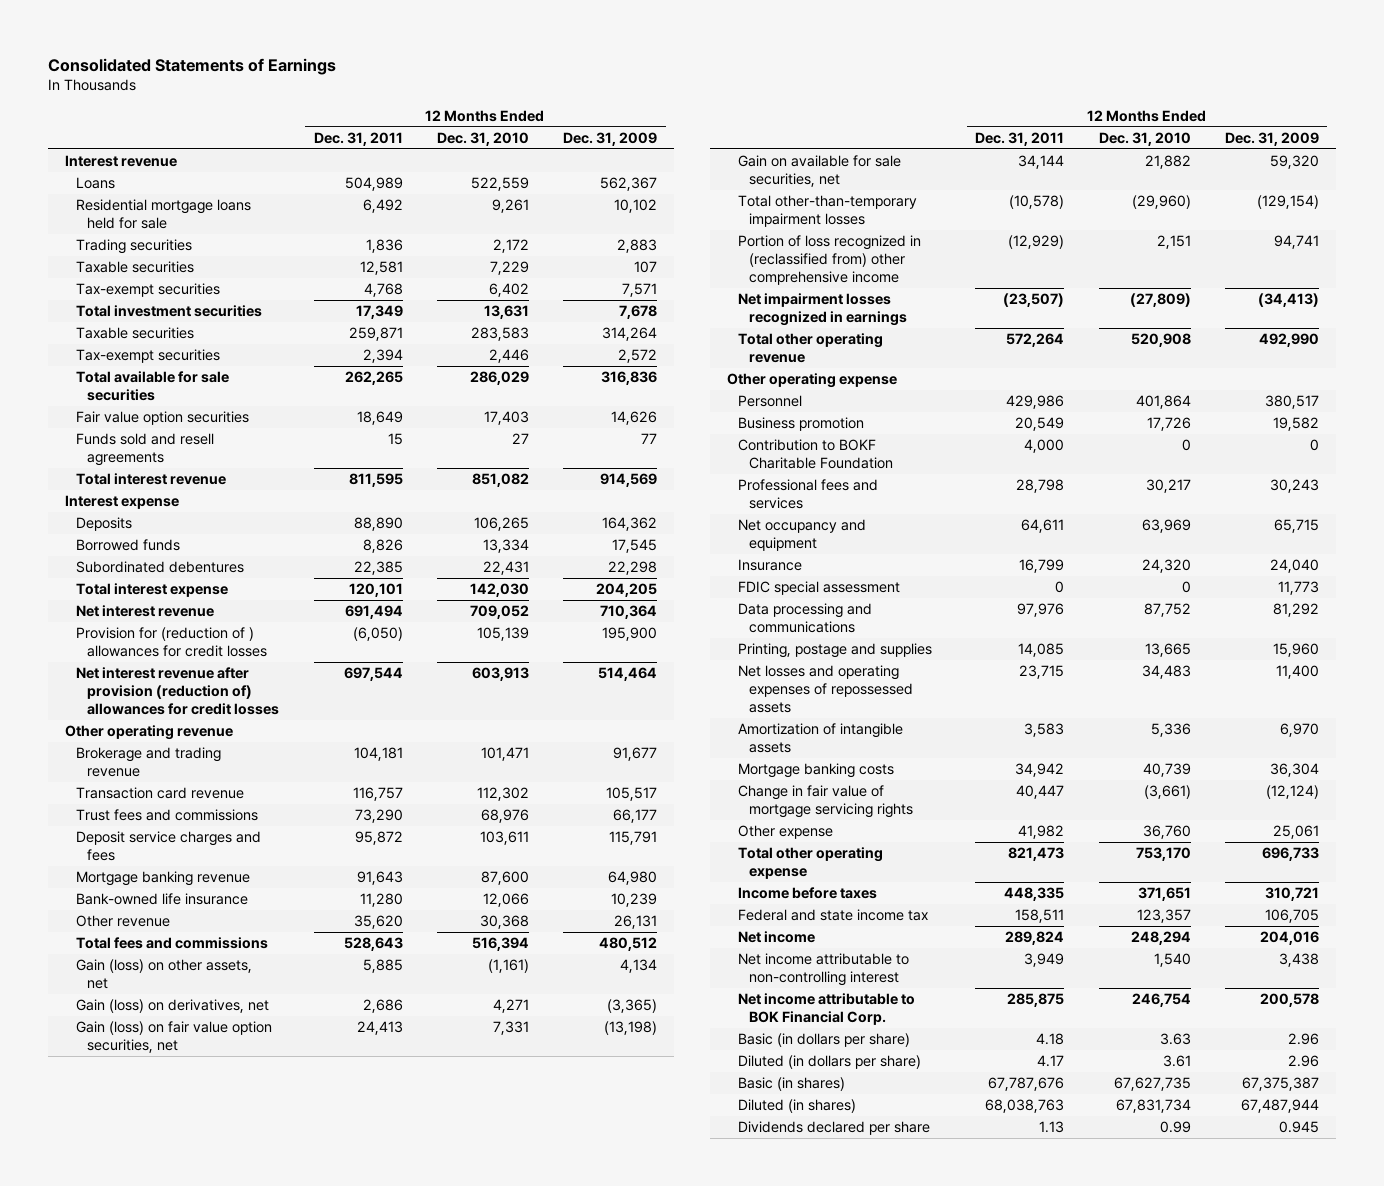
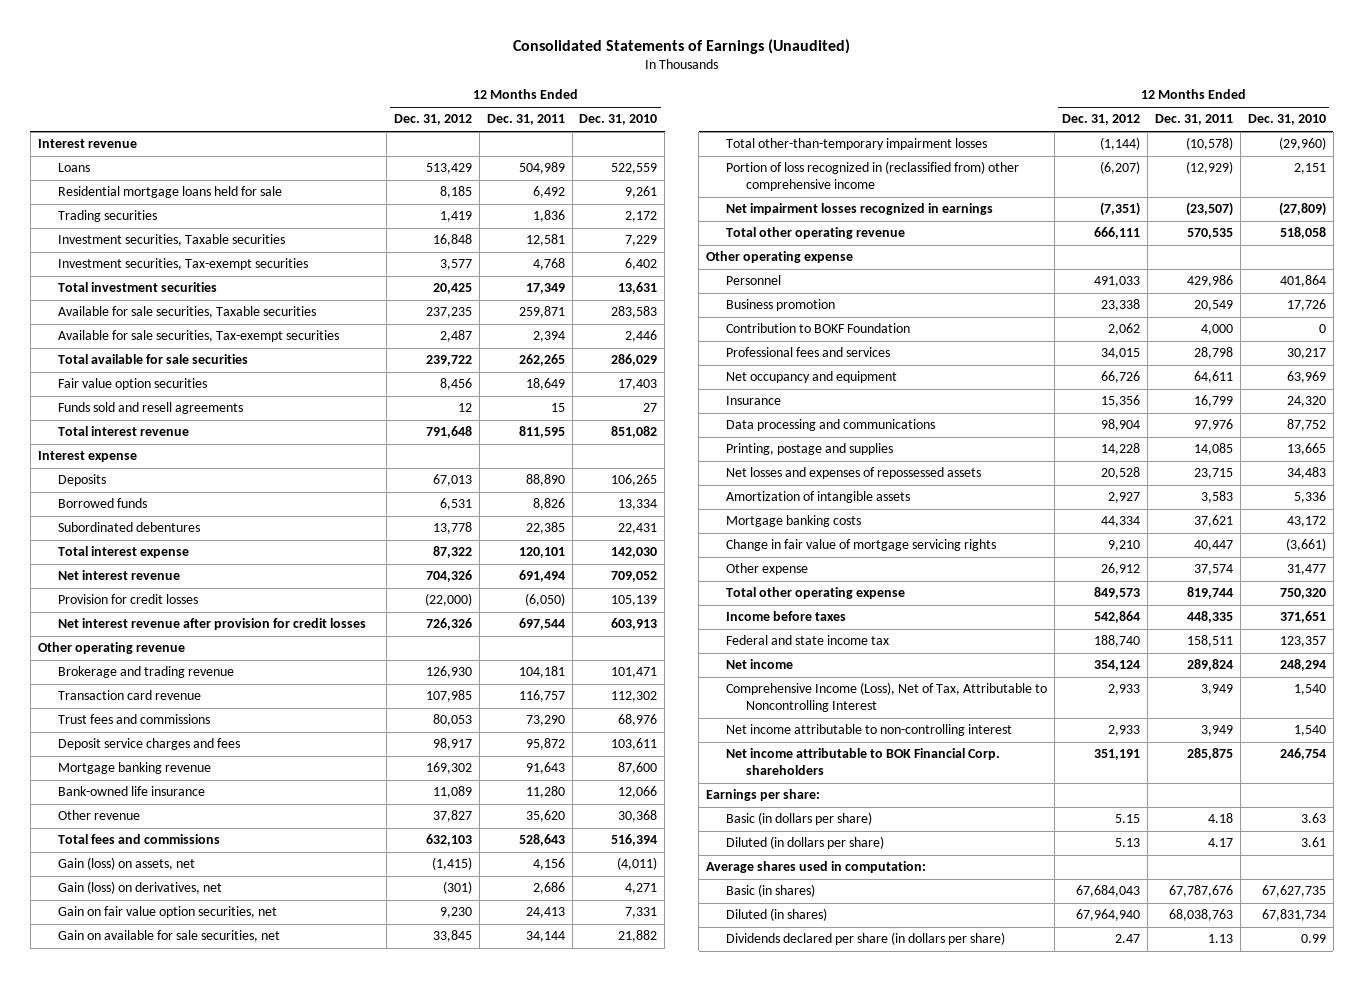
[48,57,337,75] Consolidated Statements of Earnings -> [512,39,850,55] Consolidated Statements of Earnings (Unaudited)
[563,131,658,146] Dec. 31, 2009 -> none
none -> [393,114,472,126] Dec. 31, 2012
[76,261,195,274] Taxable securities -> [57,234,285,247] Investment securities, Taxable securities
[76,283,221,298] Tax-exempt securities -> [57,258,308,271] Investment securities, Tax-exempt securities
[76,327,195,340] Taxable securities -> [57,306,316,319] Available for sale securities, Taxable securities
[76,349,221,364] Tax-exempt securities -> [57,330,339,343] Available for sale securities, Tax-exempt securities
[76,627,268,657] Provision for (reduction of ) allowances for credit losses -> [57,594,198,605] Provision for credit losses
[76,667,280,715] Net interest revenue after provision (reduction of) allowances for credit losses -> [57,618,366,631] Net interest revenue after provision for credit losses
[76,959,253,989] Gain (loss) on other assets, net -> [57,857,195,871] Gain (loss) on assets, net
[362,959,403,974] 5,885 -> [532,858,565,871] 4,156
[487,959,529,974] (1,161) -> [617,857,658,871] (4,011)
[76,1021,273,1053] Gain (loss) on fair value option securities, net -> [57,906,277,919] Gain on fair value option securities, net
[1006,333,1065,348] 572,264 -> [1186,228,1233,240] 570,535
[1130,333,1191,348] 520,908 -> [1279,227,1326,240] 518,058
[738,439,894,469] Contribution to BOKF Charitable Foundation -> [725,323,910,334] Contribution to BOKF Foundation
[738,581,901,596] FDIC special assessment -> none
[738,665,914,713] Net losses and operating expenses of repossessed assets -> [725,467,981,480] Net losses and expenses of repossessed assets
[1015,763,1065,778] 34,942 -> [1193,515,1233,528] 37,621
[1142,763,1191,778] 40,739 -> [1286,516,1326,528] 43,172
[1018,825,1065,840] 41,982 -> [1193,564,1233,576] 37,574
[1142,825,1191,840] 36,760 -> [1286,564,1326,576] 31,477
[1008,847,1065,862] 821,473 -> [1186,587,1233,600] 819,744
[1135,847,1191,862] 753,170 -> [1279,588,1326,600] 750,320
none -> [725,682,1047,713] Comprehensive Income (Loss), Net of Tax, Attributable to Noncontrolling Interest
[738,993,916,1025] Net income attributable to BOK Financial Corp. -> [725,748,1000,776] Net income attributable to BOK Financial Corp. shareholders
none -> [706,789,821,802] Earnings per share:
none -> [706,861,927,874] Average shares used in computation:
[738,1121,931,1136] Dividends declared per share -> [725,932,1005,946] Dividends declared per share (in dollars per share)

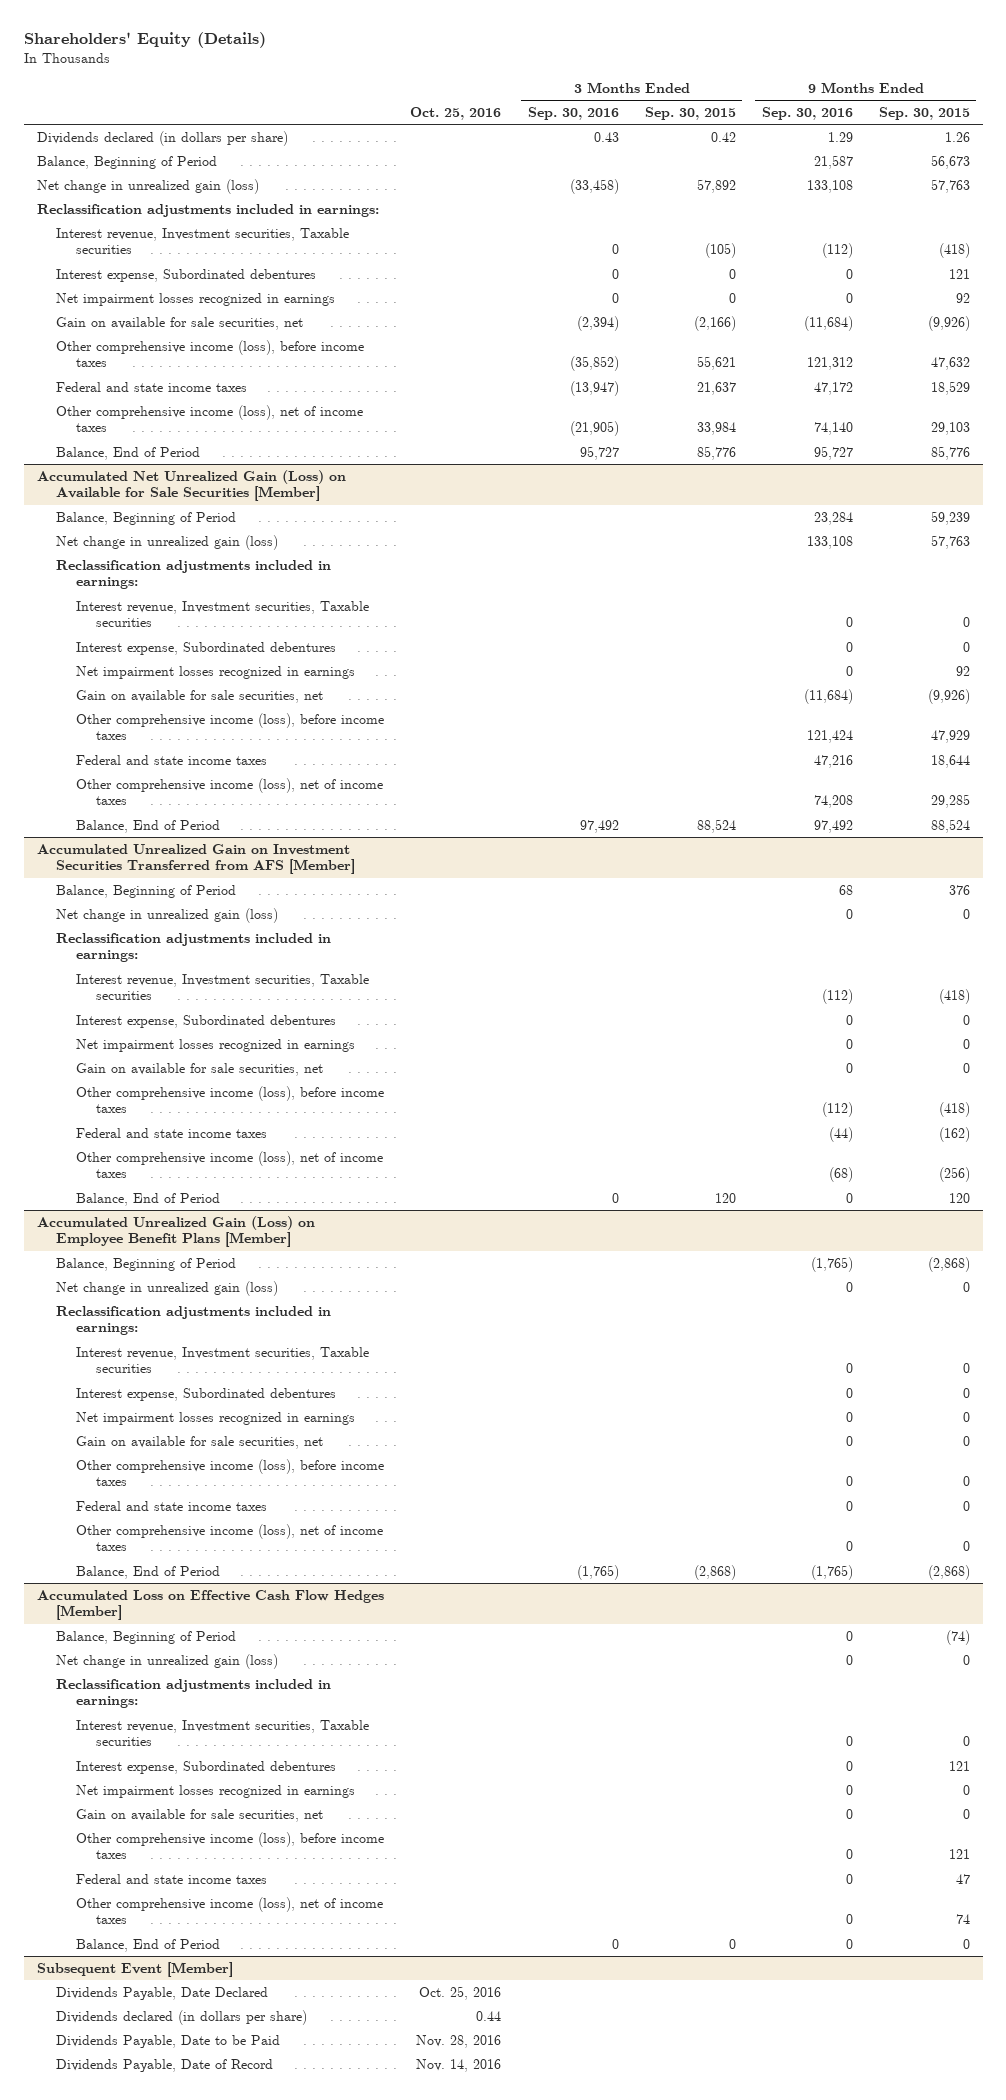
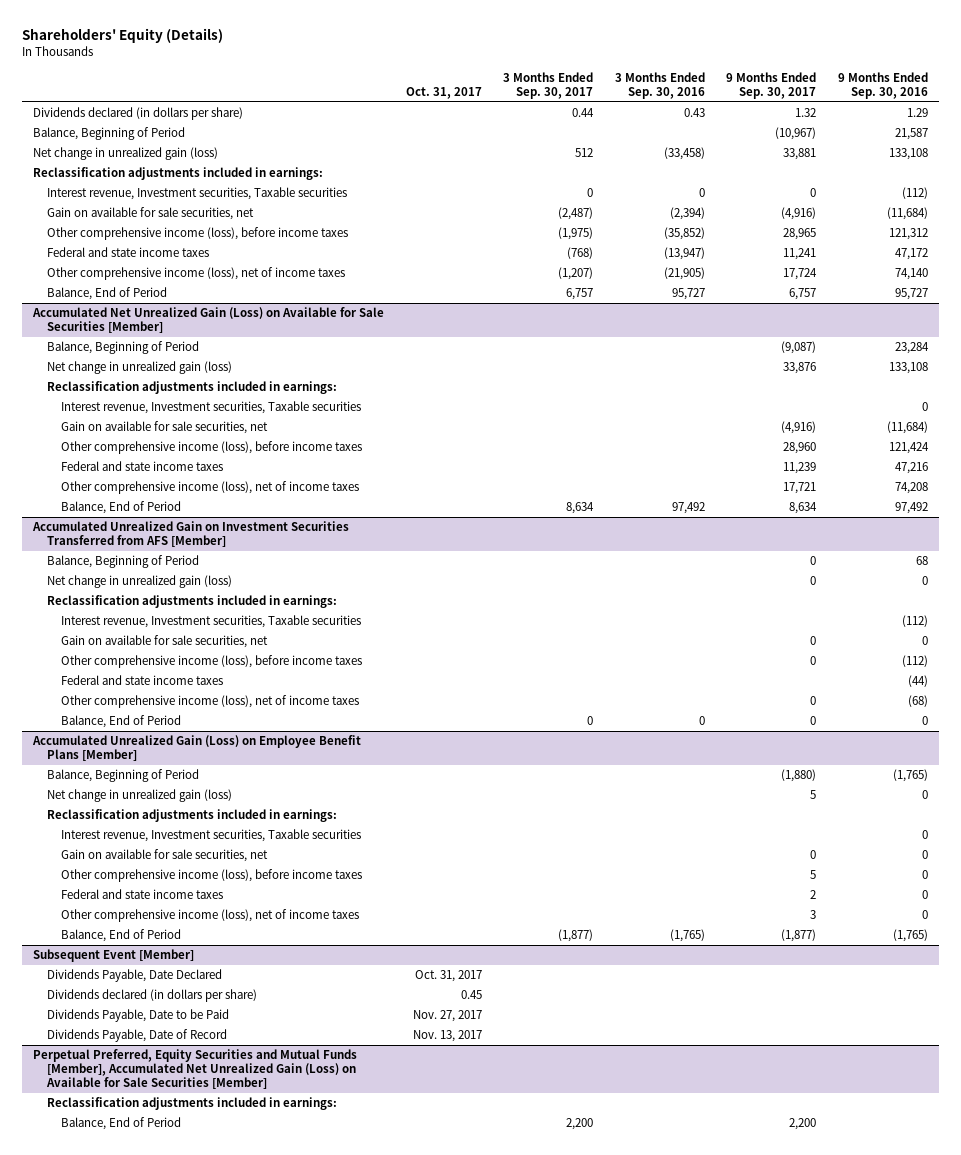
[410,107,502,121] Oct. 25, 2016 -> none
[644,107,736,121] Sep. 30, 2015 -> none
[878,107,970,121] Sep. 30, 2015 -> none
none -> [405,86,482,99] Oct. 31, 2017
none -> [503,71,594,99] 3 Months Ended Sep. 30, 2017
none -> [726,71,817,99] 9 Months Ended Sep. 30, 2017
[56,268,317,282] Interest expense, Subordinated debentures -> none
[56,292,336,306] Net impairment losses recognized in earnings -> none
[76,641,337,655] Interest expense, Subordinated debentures -> none
[76,665,356,679] Net impairment losses recognized in earnings -> none
[76,1014,337,1028] Interest expense, Subordinated debentures -> none
[76,1038,356,1052] Net impairment losses recognized in earnings -> none
[76,1387,337,1401] Interest expense, Subordinated debentures -> none
[76,1411,356,1425] Net impairment losses recognized in earnings -> none
[36,1589,384,1621] Accumulated Loss on Effective Cash Flow Hedges [Member] -> none
[56,1630,237,1644] Balance, Beginning of Period -> none
[56,1653,279,1669] Net change in unrealized gain (loss) -> none
[56,1678,332,1709] Reclassification adjustments included in earnings: -> none
[76,1719,370,1747] Interest revenue, Investment securities, Taxable securities -> none
[76,1760,337,1774] Interest expense, Subordinated debentures -> none
[76,1784,356,1798] Net impairment losses recognized in earnings -> none
[76,1808,324,1822] Gain on available for sale securities, net -> none
[76,1831,385,1860] Other comprehensive income (loss), before income taxes -> none
[76,1873,268,1884] Federal and state income taxes -> none
[76,1896,384,1925] Other comprehensive income (loss), net of income taxes -> none
[76,1938,221,1952] Balance, End of Period -> none
none -> [33,1049,358,1090] Perpetual Preferred, Equity Securities and Mutual Funds [Member], Accumulated Net Unrealized Gain (Loss) on Available for Sale Securities [Member]
none -> [46,1097,337,1111] Reclassification adjustments included in earnings:
none -> [60,1117,181,1131] Balance, End of Period

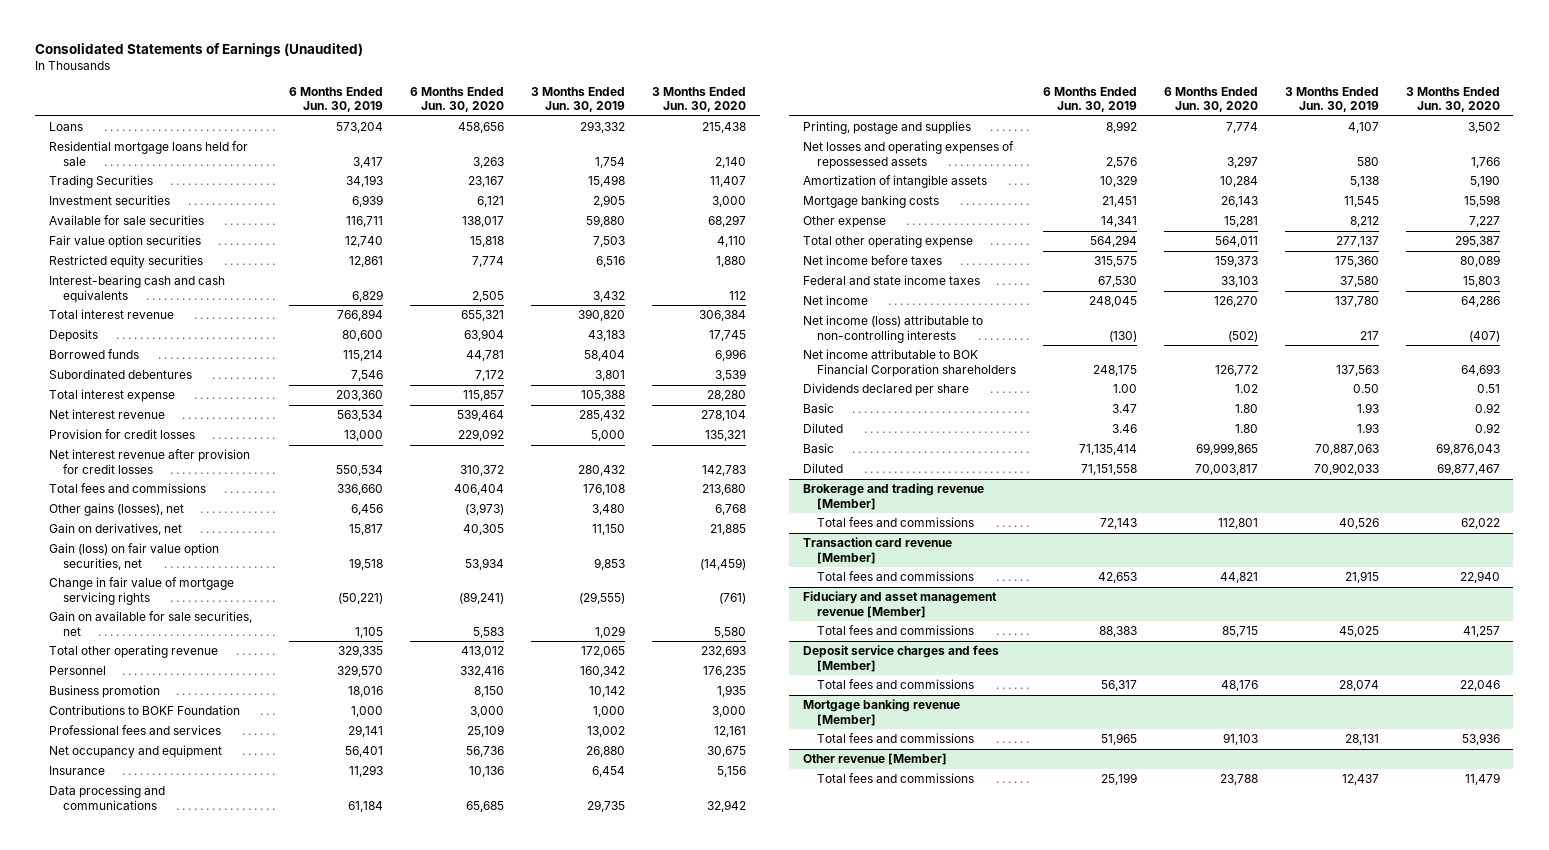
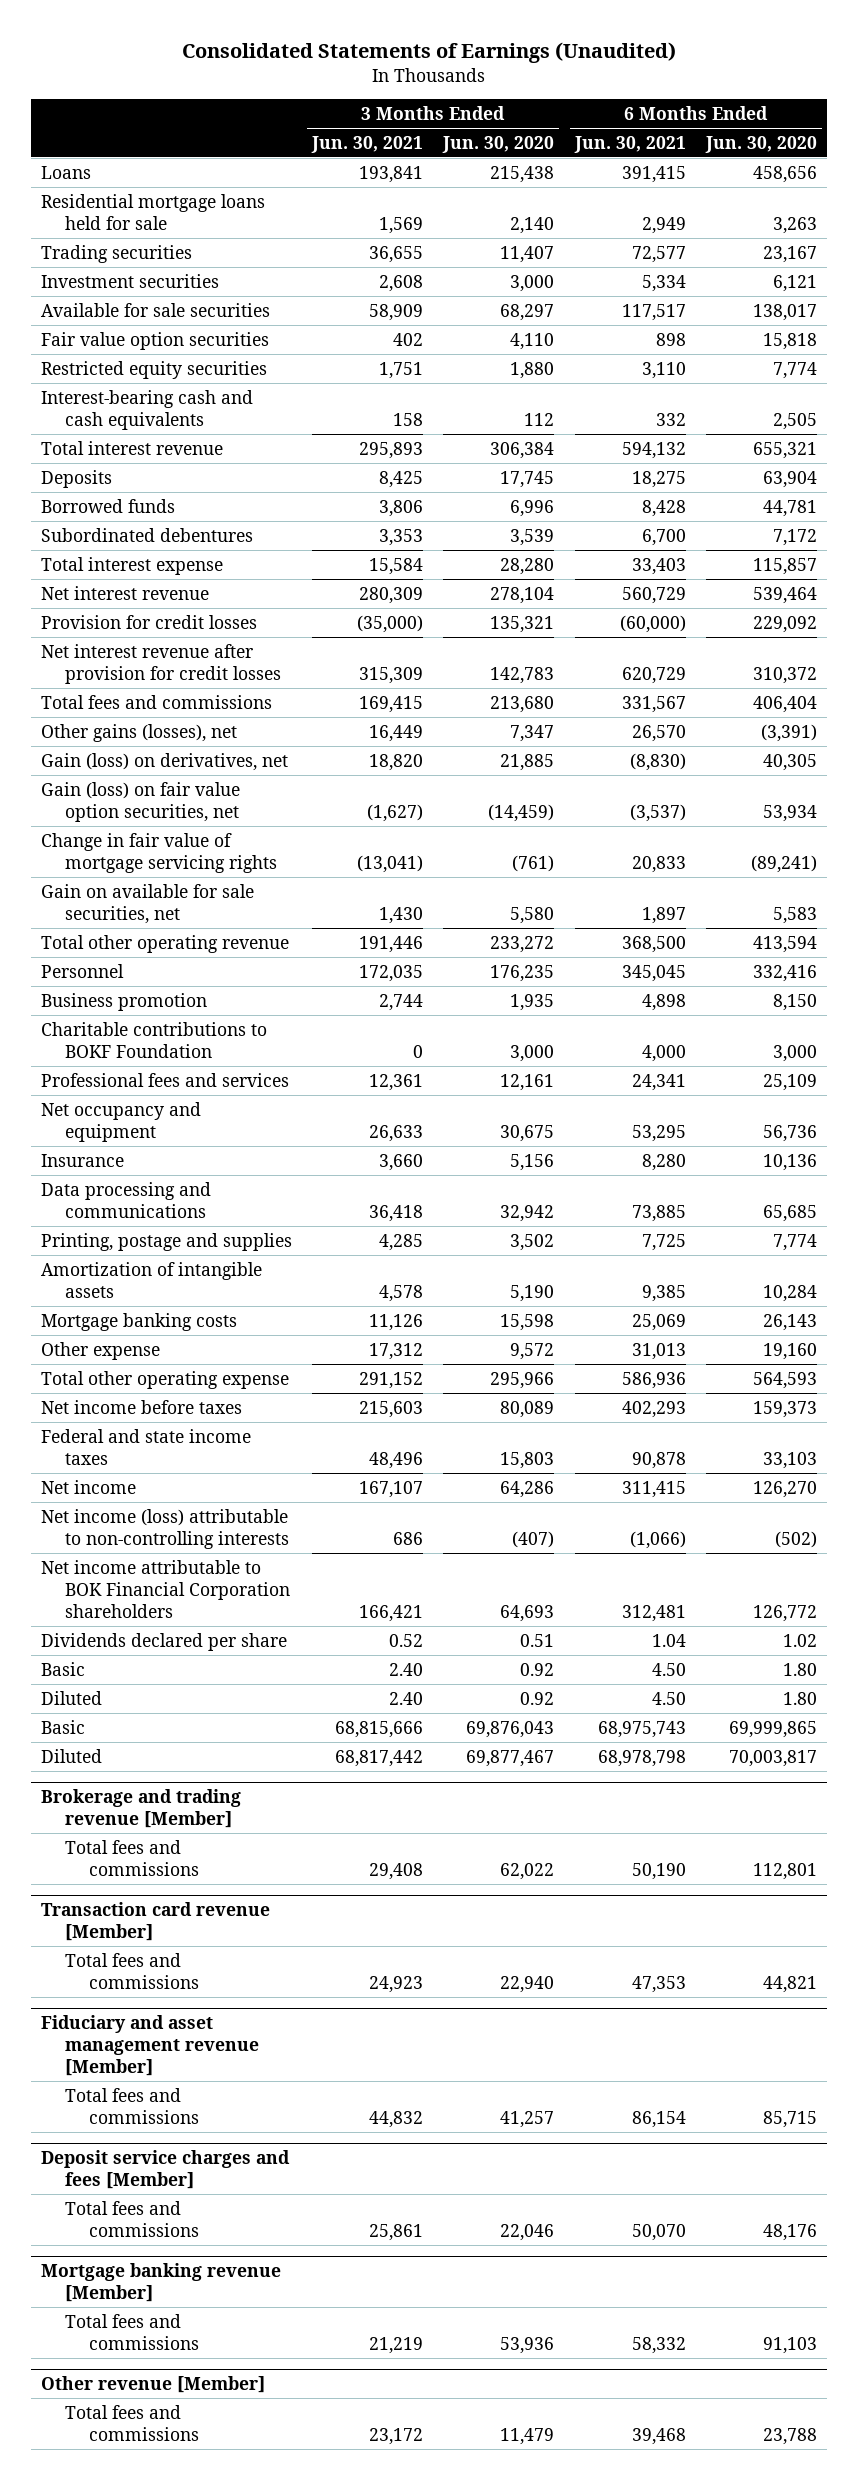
[288,86,383,113] 6 Months Ended Jun. 30, 2019 -> none
[531,86,626,113] 3 Months Ended Jun. 30, 2019 -> none
none -> [311,135,424,153] Jun. 30, 2021
none -> [573,135,686,153] Jun. 30, 2021
[48,175,153,189] Trading Securities -> [41,244,193,263] Trading securities
[465,503,505,516] (3,973) -> [760,723,817,742] (3,391)
[715,504,747,516] 6,768 -> [510,724,555,742] 7,347
[48,523,182,536] Gain on derivatives, net -> [41,752,289,771] Gain (loss) on derivatives, net
[461,646,505,658] 413,012 -> [752,935,817,953] 413,594
[701,645,747,658] 232,693 -> [490,935,555,953] 233,272
[48,705,240,716] Contributions to BOKF Foundation -> [41,1021,268,1058] Charitable contributions to BOKF Foundation
[802,141,1014,169] Net losses and operating expenses of repossessed assets -> none
[1223,216,1258,228] 15,281 -> [762,1342,817,1360] 19,160
[1468,216,1500,228] 7,227 -> [510,1342,555,1360] 9,572
[1214,236,1258,248] 564,011 -> [752,1371,817,1389] 564,593
[1454,235,1500,248] 295,387 -> [490,1371,555,1389] 295,966

